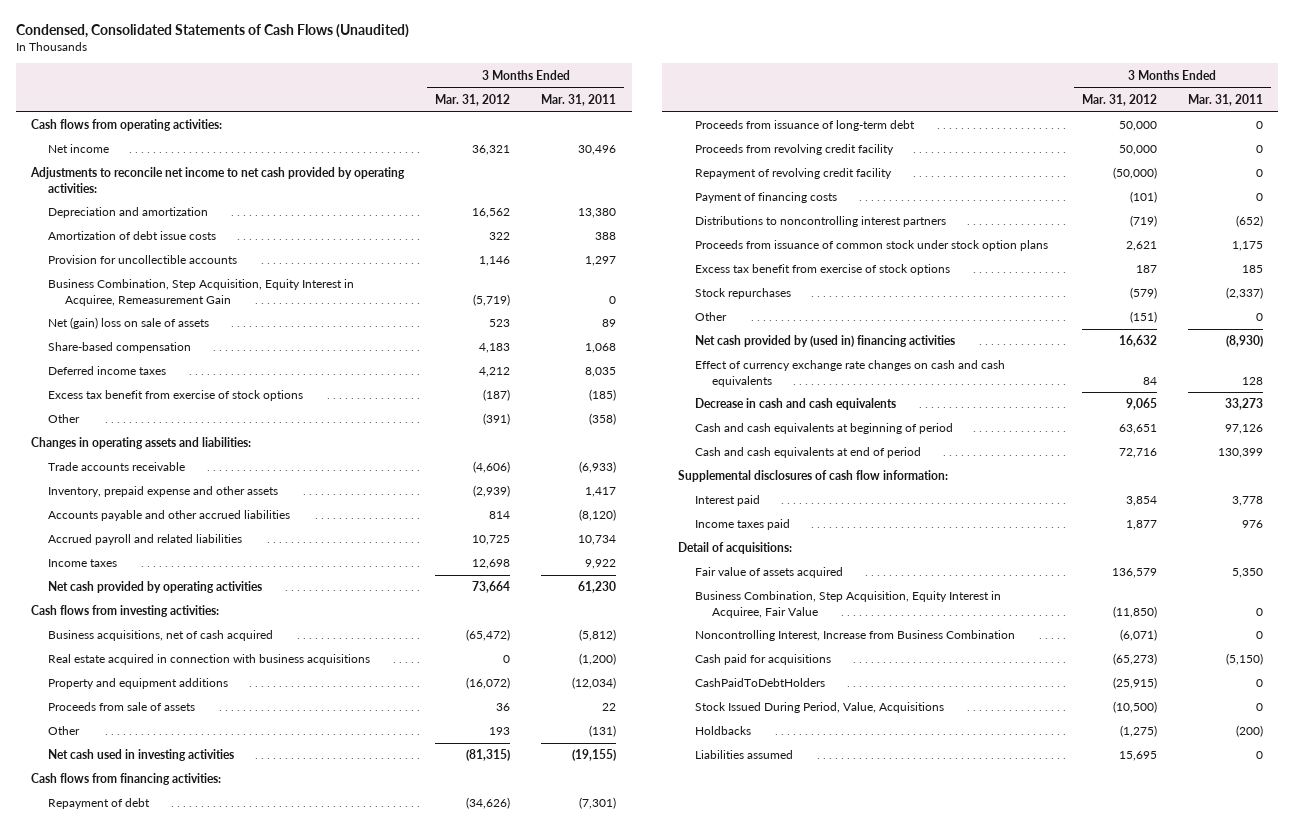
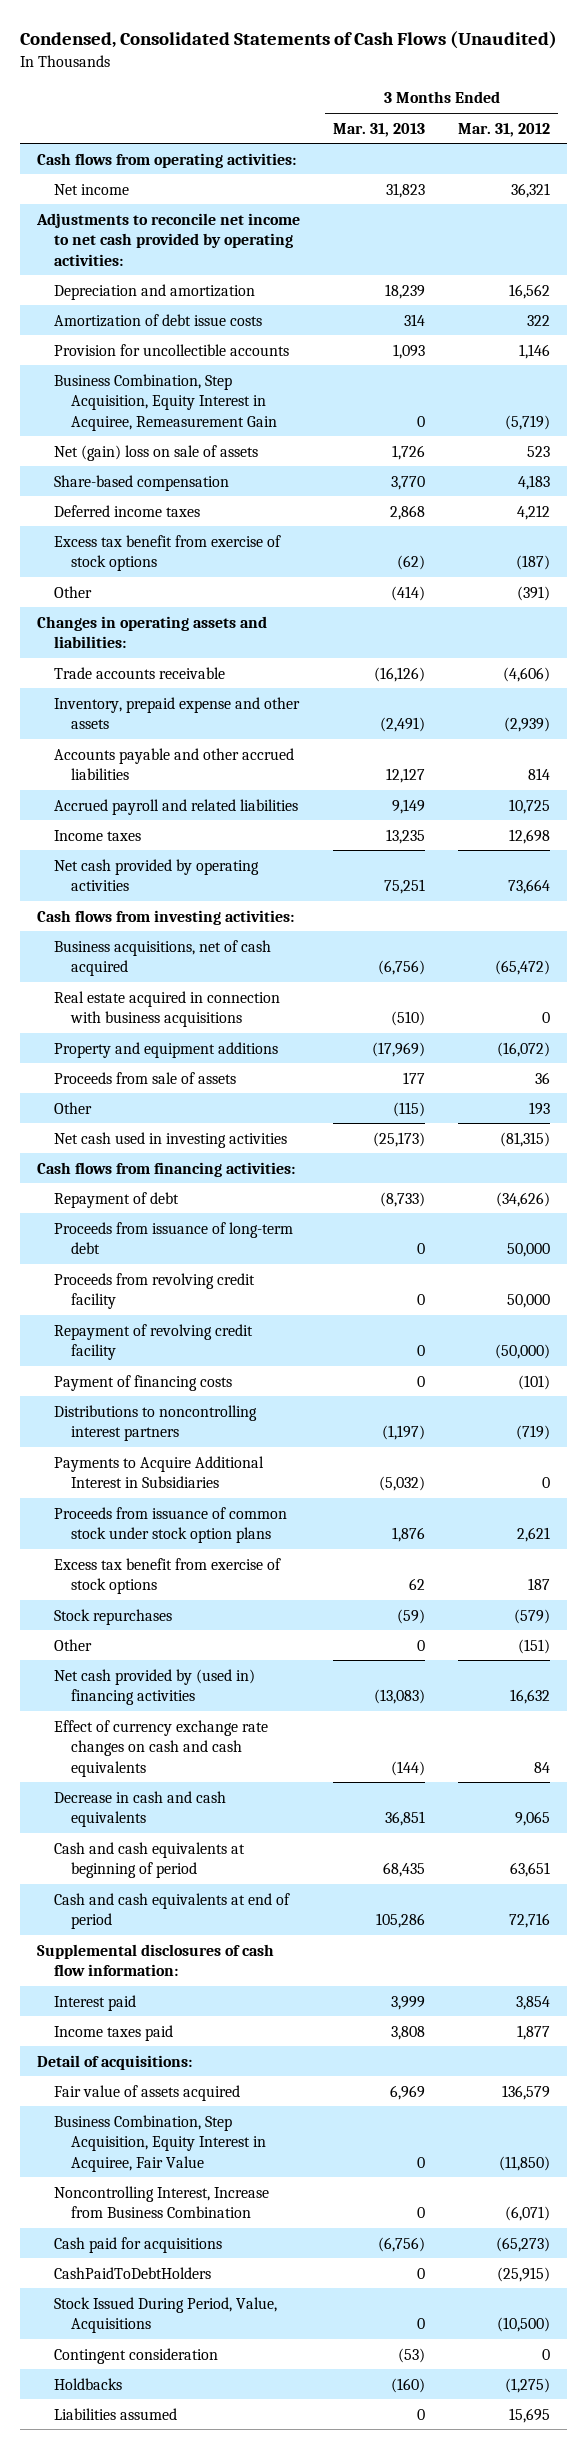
[541,93,617,106] Mar. 31, 2011 -> none
none -> [332,122,425,137] Mar. 31, 2013
none -> [53,1455,264,1489] Payments to Acquire Additional Interest in Subsidiaries
none -> [53,2347,218,2364] Contingent consideration

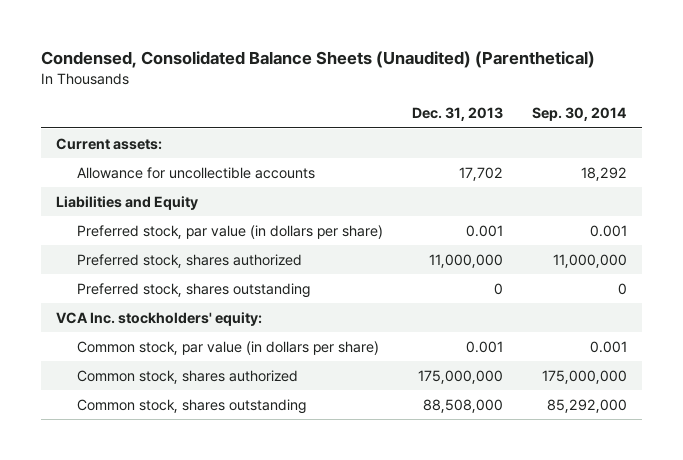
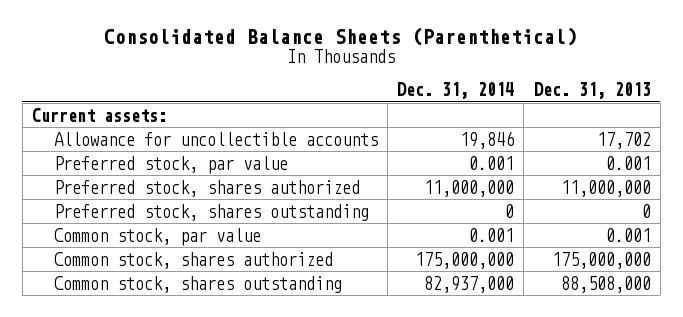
[41,50,596,68] Condensed, Consolidated Balance Sheets (Unaudited) (Parenthetical) -> [104,27,578,47] Consolidated Balance Sheets (Parenthetical)
[532,107,628,122] Sep. 30, 2014 -> none
none -> [397,81,515,99] Dec. 31, 2014
[55,195,198,210] Liabilities and Equity -> none
[77,224,384,239] Preferred stock, par value (in dollars per share) -> [54,155,289,174] Preferred stock, par value
[55,311,262,326] VCA Inc. stockholders' equity: -> none
[77,340,380,355] Common stock, par value (in dollars per share) -> [54,227,262,246] Common stock, par value

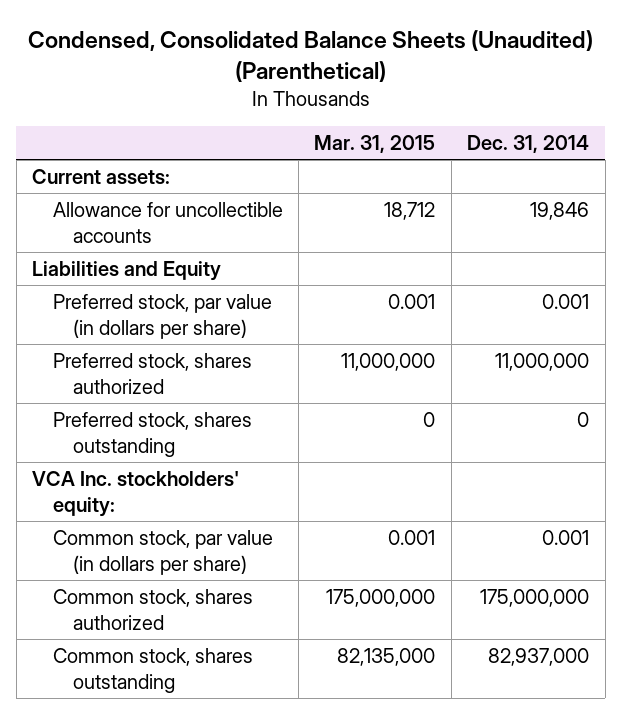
[104,27,578,47] Consolidated Balance Sheets (Parenthetical) -> [27,29,593,82] Condensed, Consolidated Balance Sheets (Unaudited) (Parenthetical)
[533,81,651,99] Dec. 31, 2013 -> none
none -> [314,134,436,153] Mar. 31, 2015
none -> [32,260,222,281] Liabilities and Equity
[54,155,289,174] Preferred stock, par value -> [52,293,272,339] Preferred stock, par value (in dollars per share)
none -> [32,470,240,517] VCA Inc. stockholders' equity:
[54,227,262,246] Common stock, par value -> [52,529,273,575] Common stock, par value (in dollars per share)

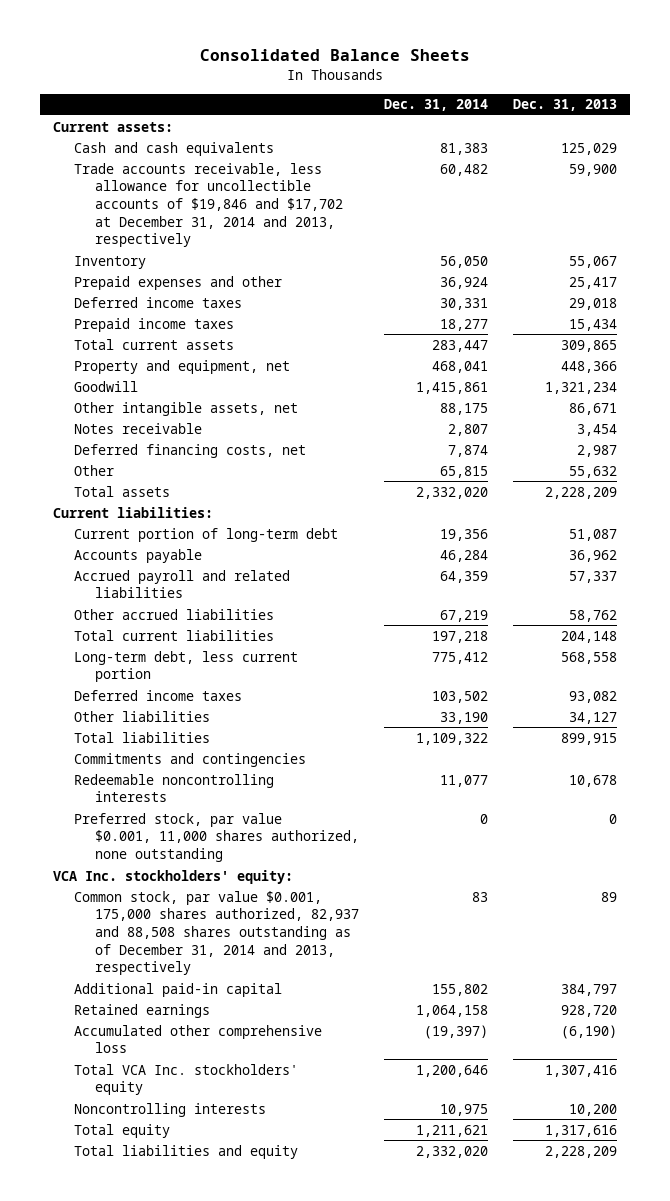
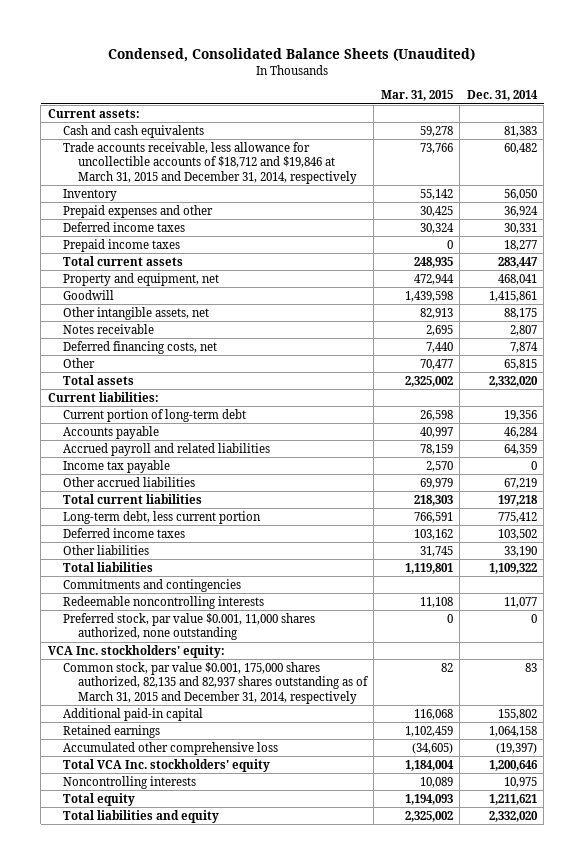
[200,49,471,62] Consolidated Balance Sheets -> [108,47,476,62] Condensed, Consolidated Balance Sheets (Unaudited)
[513,99,618,112] Dec. 31, 2013 -> none
none -> [380,90,453,102] Mar. 31, 2015
[73,162,344,248] Trade accounts receivable, less allowance for uncollectible accounts of $19,846 and $17,702 at December 31, 2014 and 2013, respectively -> [62,141,357,184] Trade accounts receivable, less allowance for uncollectible accounts of $18,712 and $19,846 at March 31, 2015 and December 31, 2014, respectively
none -> [62,459,170,473] Income tax payable
[73,890,360,976] Common stock, par value $0.001, 175,000 shares authorized, 82,937 and 88,508 shares outstanding as of December 31, 2014 and 2013, respectively -> [62,661,369,704] Common stock, par value $0.001, 175,000 shares authorized, 82,135 and 82,937 shares outstanding as of March 31, 2015 and December 31, 2014, respectively

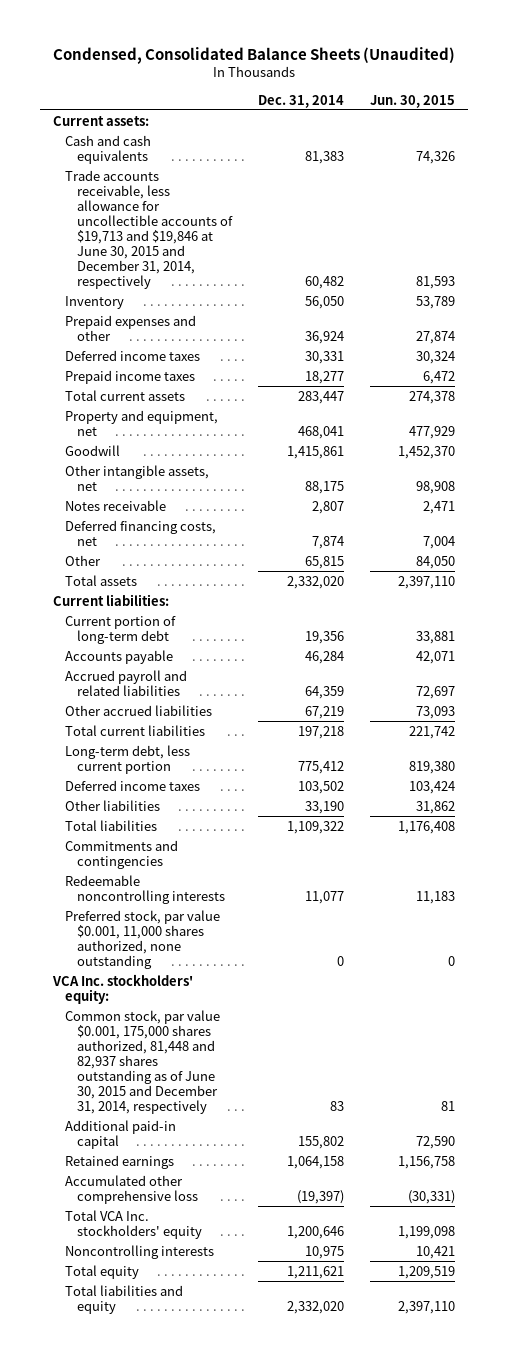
[380,90,453,102] Mar. 31, 2015 -> none
none -> [370,94,456,108] Jun. 30, 2015
[62,141,357,184] Trade accounts receivable, less allowance for uncollectible accounts of $18,712 and $19,846 at March 31, 2015 and December 31, 2014, respectively -> [64,169,233,289] Trade accounts receivable, less allowance for uncollectible accounts of $19,713 and $19,846 at June 30, 2015 and December 31, 2014, respectively
[62,459,170,473] Income tax payable -> none
[62,661,369,704] Common stock, par value $0.001, 175,000 shares authorized, 82,135 and 82,937 shares outstanding as of March 31, 2015 and December 31, 2014, respectively -> [64,1009,220,1114] Common stock, par value $0.001, 175,000 shares authorized, 81,448 and 82,937 shares outstanding as of June 30, 2015 and December 31, 2014, respectively

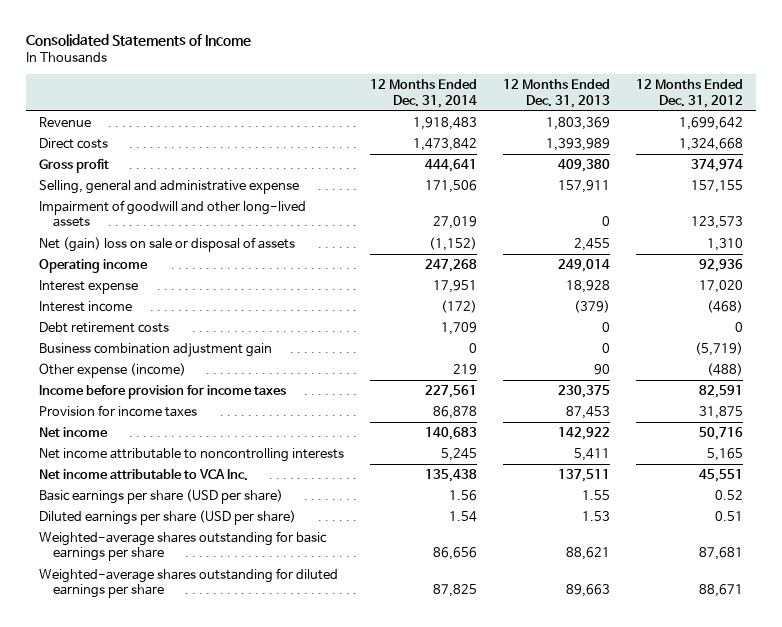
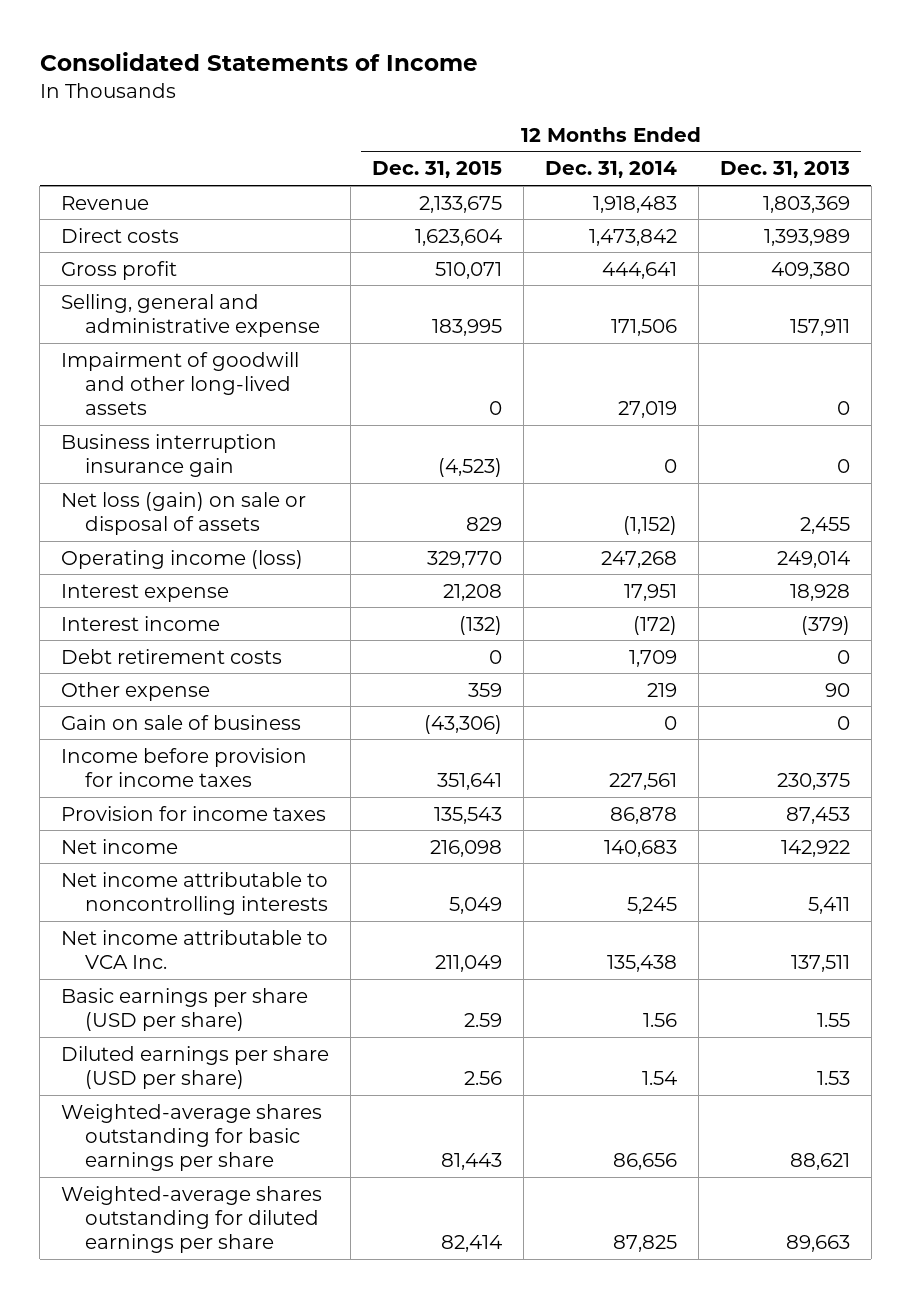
[636,79,744,108] 12 Months Ended Dec. 31, 2012 -> none
none -> [372,161,503,179] Dec. 31, 2015
none -> [61,433,278,478] Business interruption insurance gain
[39,236,296,252] Net (gain) loss on sale or disposal of assets -> [61,491,307,536] Net loss (gain) on sale or disposal of assets
[39,258,149,273] Operating income -> [61,549,304,569] Operating income (loss)
[39,342,273,357] Business combination adjustment gain -> none
[39,362,187,378] Other expense (income) -> [61,681,211,701] Other expense
none -> [61,714,302,730] Gain on sale of business

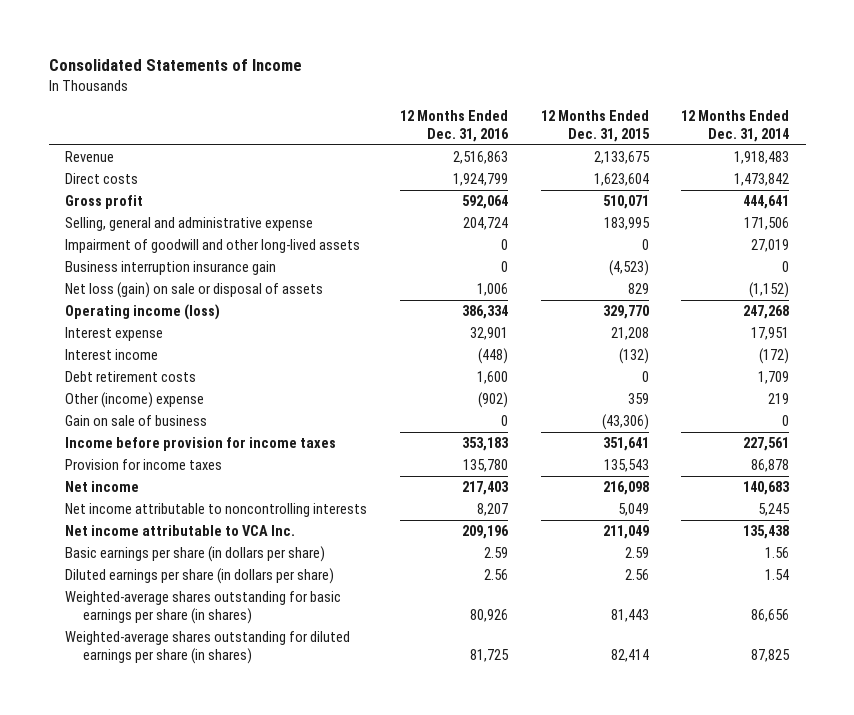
[719,161,850,179] Dec. 31, 2013 -> none
none -> [399,109,509,142] 12 Months Ended Dec. 31, 2016
[61,681,211,701] Other expense -> [65,391,205,408] Other (income) expense
[61,987,309,1032] Basic earnings per share (USD per share) -> [65,545,326,562] Basic earnings per share (in dollars per share)
[61,1045,330,1090] Diluted earnings per share (USD per share) -> [65,567,335,584] Diluted earnings per share (in dollars per share)
[61,1103,323,1172] Weighted-average shares outstanding for basic earnings per share -> [65,590,342,624] Weighted-average shares outstanding for basic earnings per share (in shares)
[61,1185,323,1254] Weighted-average shares outstanding for diluted earnings per share -> [65,630,351,664] Weighted-average shares outstanding for diluted earnings per share (in shares)

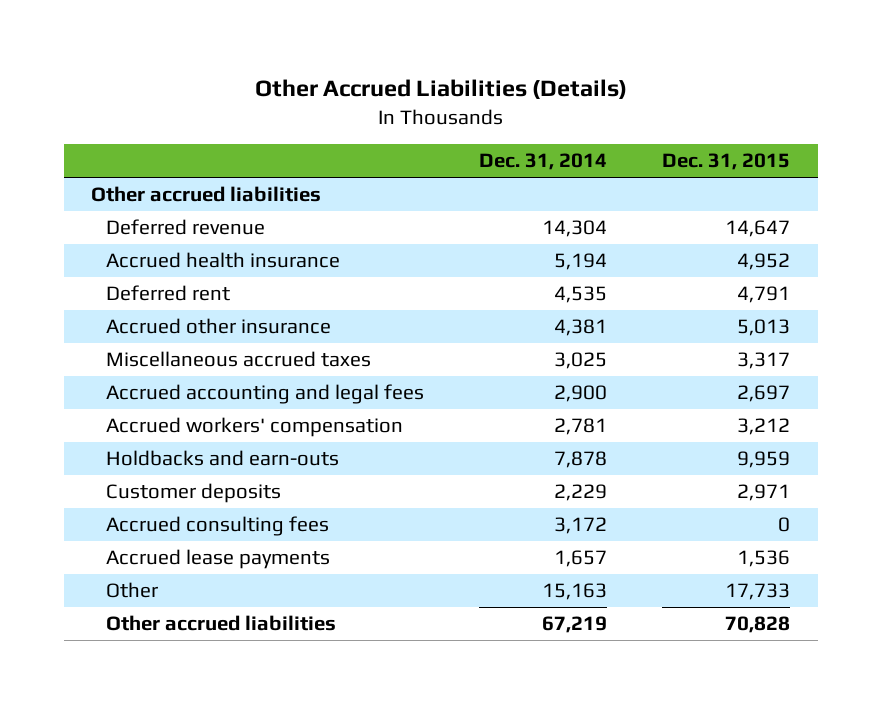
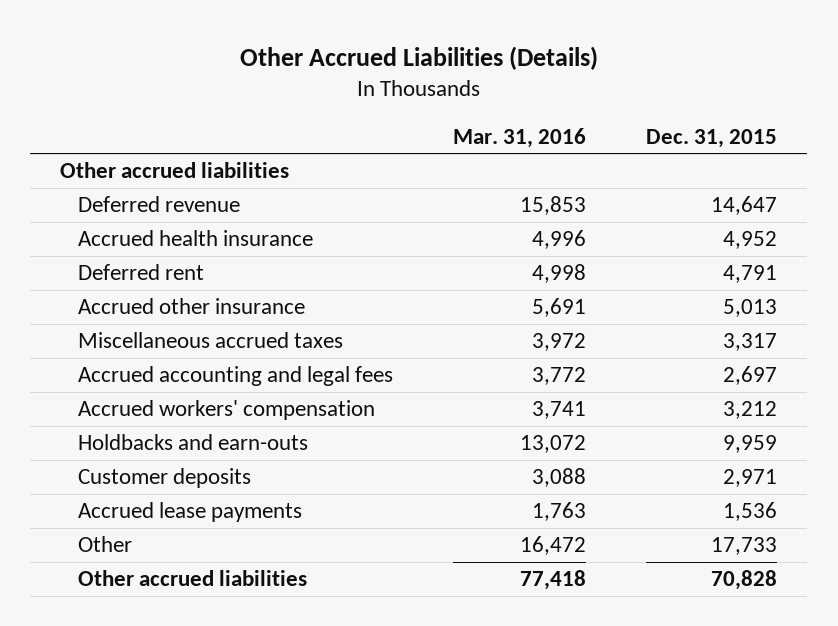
[479,153,608,171] Dec. 31, 2014 -> none
none -> [452,127,586,148] Mar. 31, 2016
[106,516,330,537] Accrued consulting fees -> none

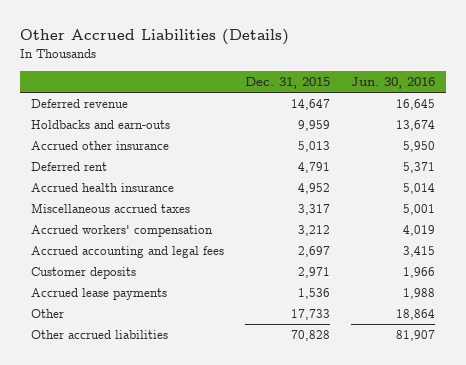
[452,127,586,148] Mar. 31, 2016 -> none
none -> [350,77,435,90] Jun. 30, 2016
[60,162,290,179] Other accrued liabilities -> none
[77,434,308,451] Holdbacks and earn-outs -> [30,119,170,129] Holdbacks and earn-outs
[77,264,204,281] Deferred rent -> [30,161,107,171] Deferred rent
[77,230,313,247] Accrued health insurance -> [30,182,174,192] Accrued health insurance
[77,366,393,387] Accrued accounting and legal fees -> [30,245,224,258] Accrued accounting and legal fees

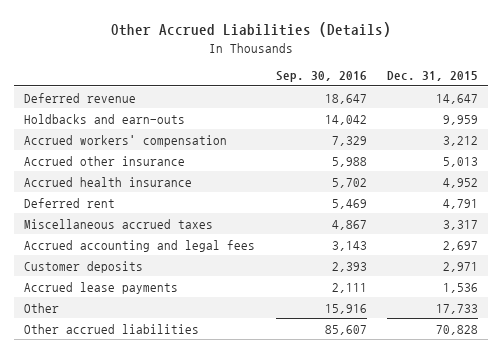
[350,77,435,90] Jun. 30, 2016 -> none
none -> [275,71,367,83] Sep. 30, 2016
[30,224,213,237] Accrued workers' compensation -> [24,134,228,147] Accrued workers' compensation
[30,161,107,171] Deferred rent -> [24,197,116,208] Deferred rent

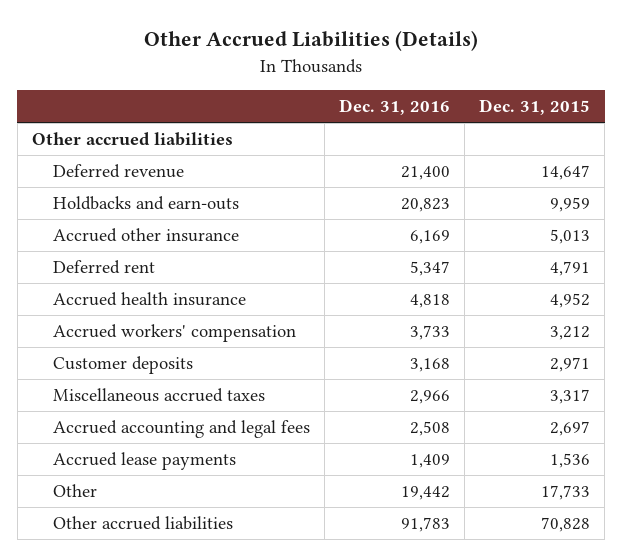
[275,71,367,83] Sep. 30, 2016 -> none
none -> [339,99,451,116] Dec. 31, 2016
none -> [31,131,233,146] Other accrued liabilities
[24,176,193,187] Accrued health insurance -> [53,291,247,306] Accrued health insurance
[24,134,228,147] Accrued workers' compensation -> [53,323,297,342] Accrued workers' compensation
[24,260,144,273] Customer deposits -> [53,355,194,374] Customer deposits

